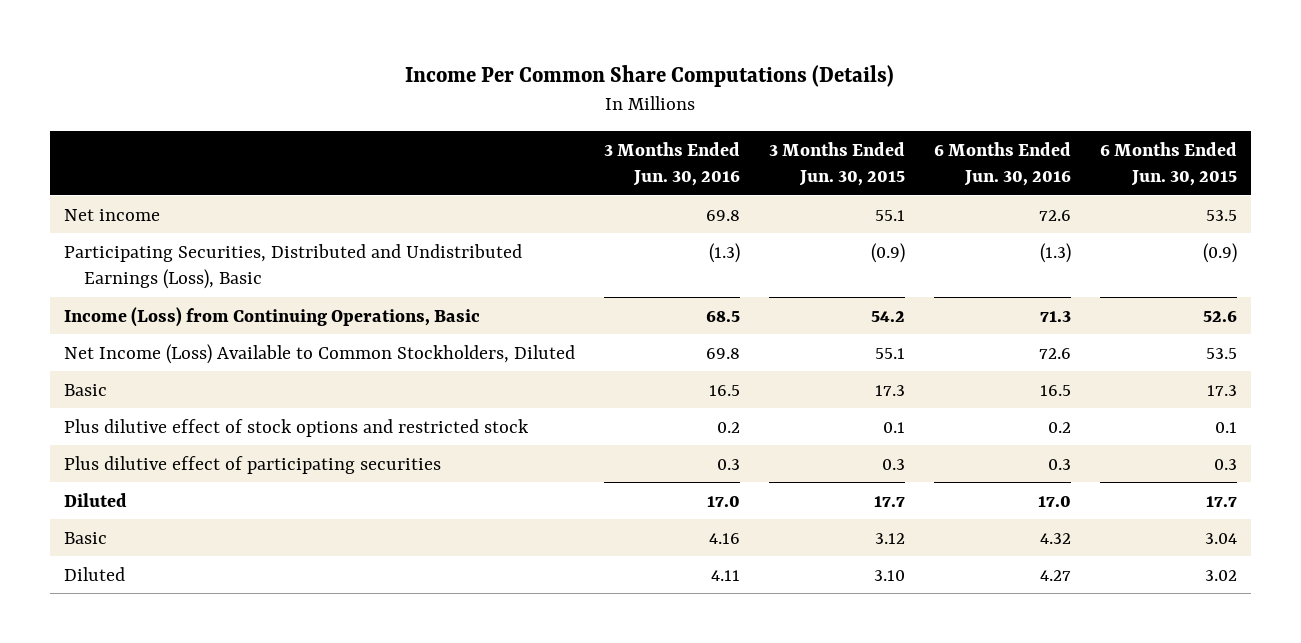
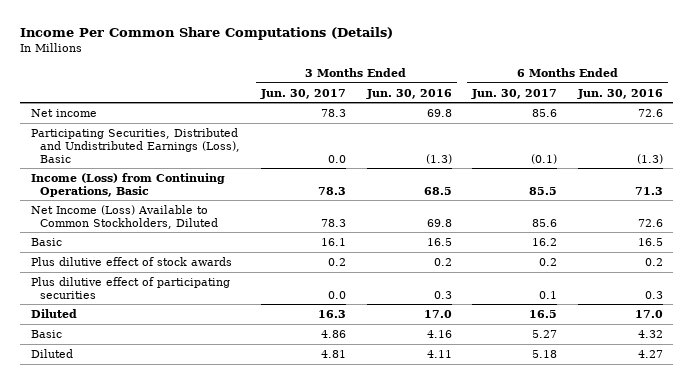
[768,141,905,186] 3 Months Ended Jun. 30, 2015 -> none
[1099,141,1237,186] 6 Months Ended Jun. 30, 2015 -> none
none -> [259,88,346,99] Jun. 30, 2017
none -> [471,88,558,99] Jun. 30, 2017
[64,418,530,437] Plus dilutive effect of stock options and restricted stock -> [30,256,232,266] Plus dilutive effect of stock awards

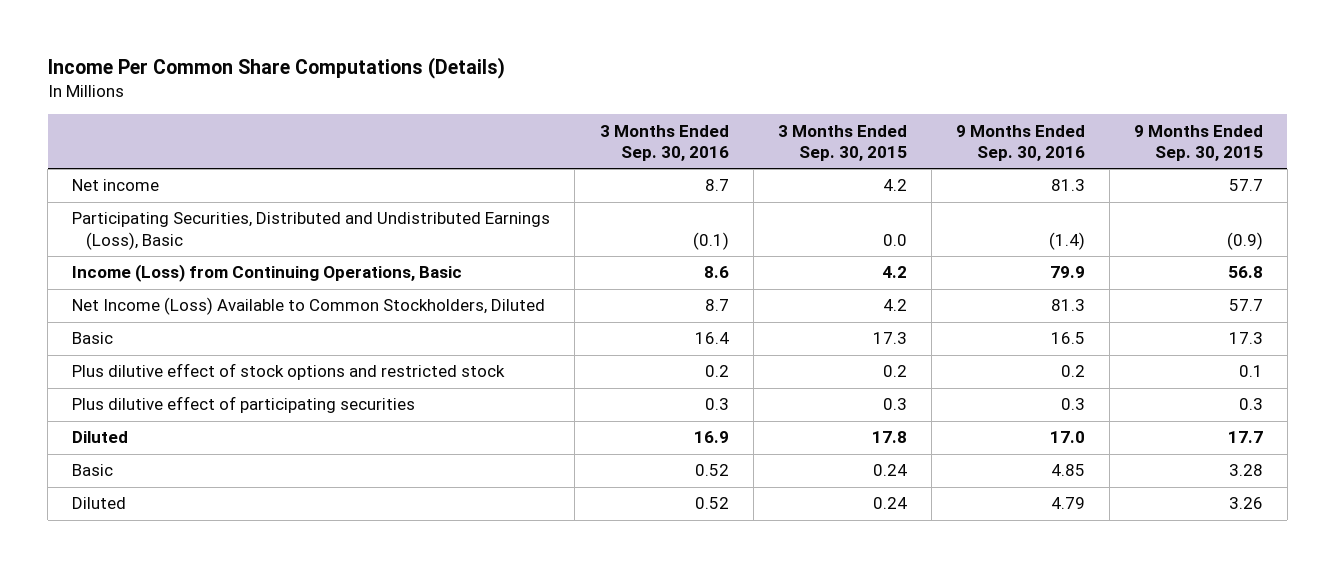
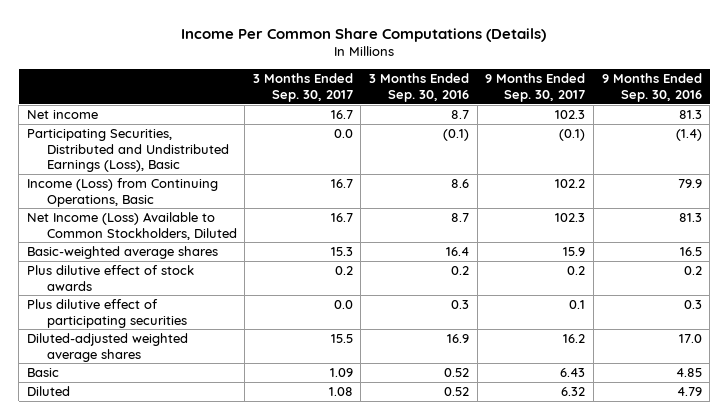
[777,124,907,162] 3 Months Ended Sep. 30, 2015 -> none
[1133,124,1263,162] 9 Months Ended Sep. 30, 2015 -> none
none -> [252,73,353,102] 3 Months Ended Sep. 30, 2017
none -> [485,73,586,102] 9 Months Ended Sep. 30, 2017
[72,332,114,345] Basic -> [26,245,218,259] Basic-weighted average shares
[72,363,506,381] Plus dilutive effect of stock options and restricted stock -> [26,264,194,291] Plus dilutive effect of stock awards
[72,431,129,444] Diluted -> [26,332,188,362] Diluted-adjusted weighted average shares

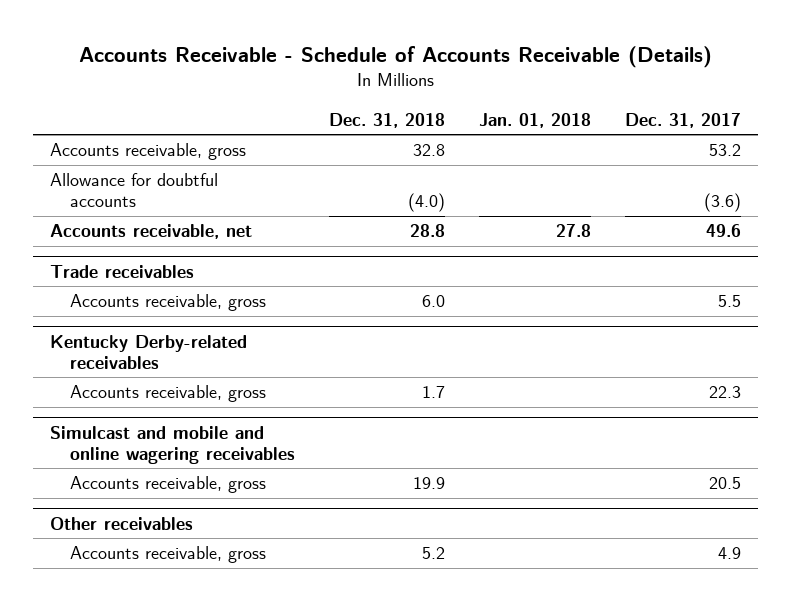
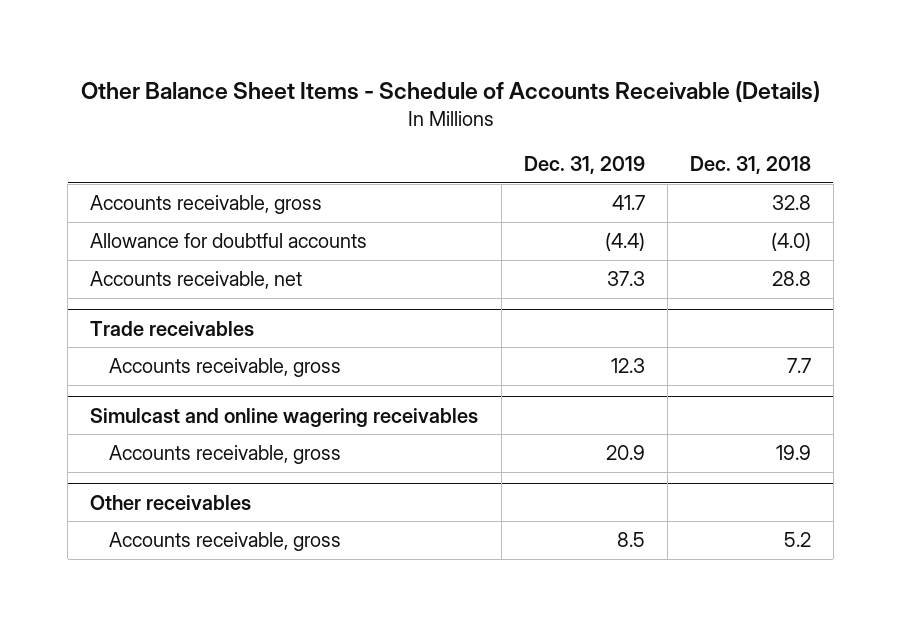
[78,45,712,68] Accounts Receivable - Schedule of Accounts Receivable (Details) -> [80,80,820,102] Other Balance Sheet Items - Schedule of Accounts Receivable (Details)
[479,112,592,128] Jan. 01, 2018 -> none
[625,112,742,128] Dec. 31, 2017 -> none
none -> [523,156,645,175] Dec. 31, 2019
[50,334,248,369] Kentucky Derby-related receivables -> none
[70,385,267,403] Accounts receivable, gross -> none
[422,295,446,308] 6.0 -> [786,358,811,374] 7.7
[50,425,296,464] Simulcast and mobile and online wagering receivables -> [90,407,479,427] Simulcast and online wagering receivables

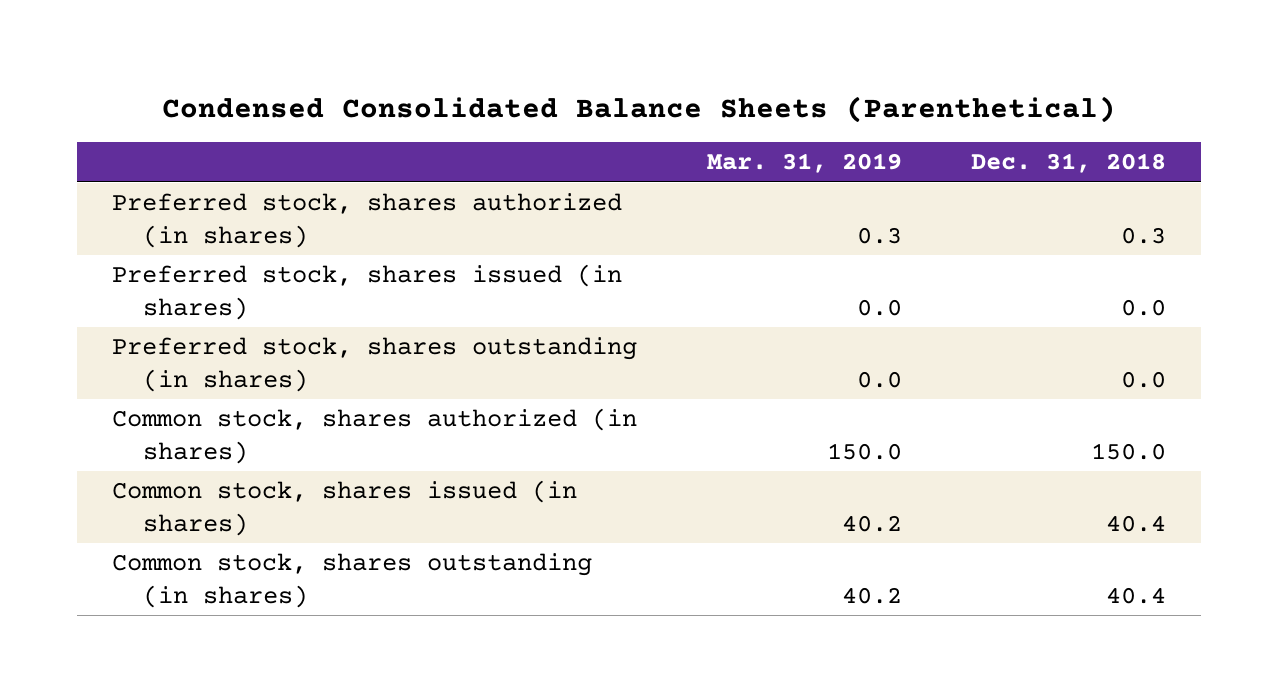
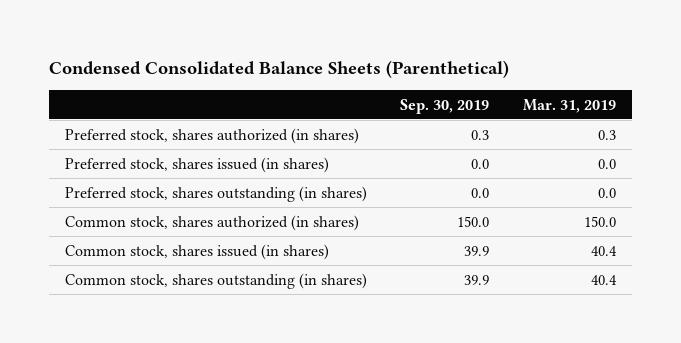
[971,153,1167,174] Dec. 31, 2018 -> none
none -> [400,98,490,114] Sep. 30, 2019
[841,514,902,532] 40.2 -> [590,245,617,256] 40.4
[841,586,902,604] 40.2 -> [590,274,617,285] 40.4

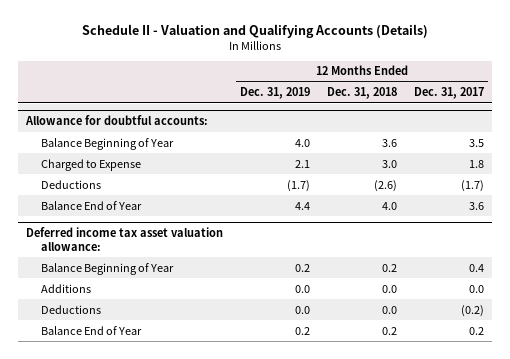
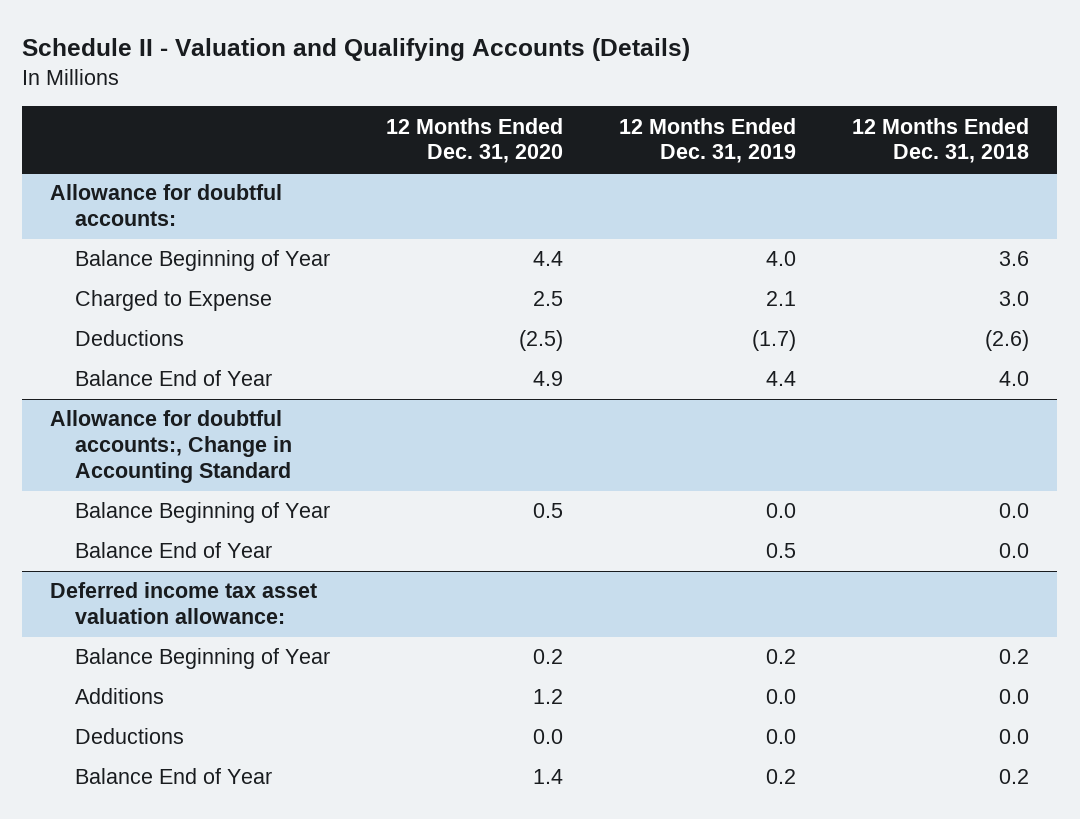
[413,87,484,100] Dec. 31, 2017 -> none
none -> [386,117,564,164] 12 Months Ended Dec. 31, 2020
none -> [50,410,293,483] Allowance for doubtful accounts:, Change in Accounting Standard
none -> [75,502,331,524] Balance Beginning of Year
none -> [75,542,273,559] Balance End of Year

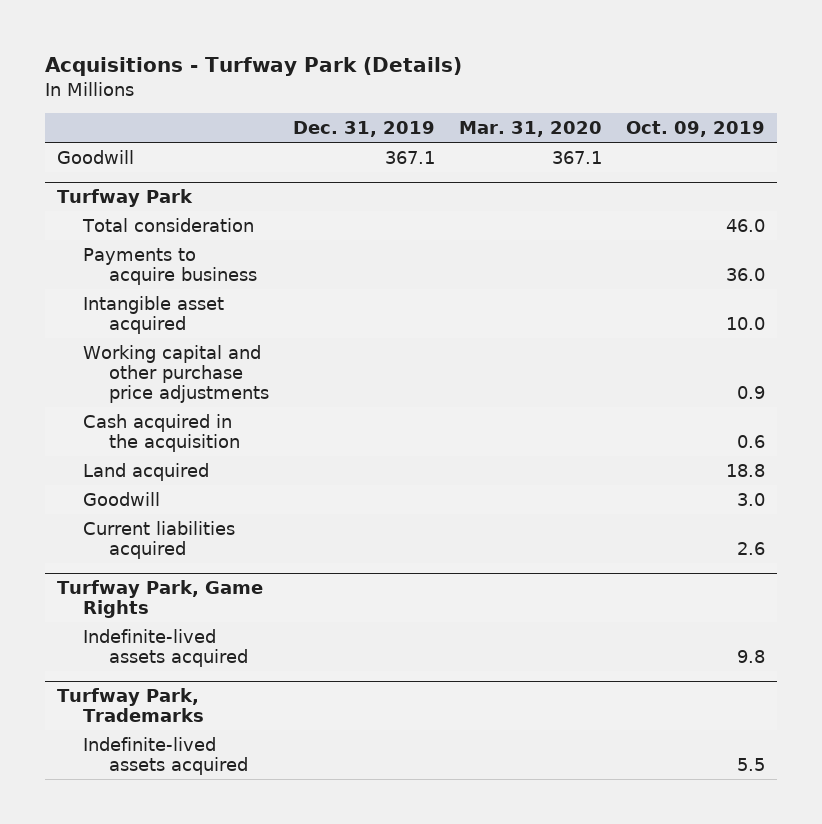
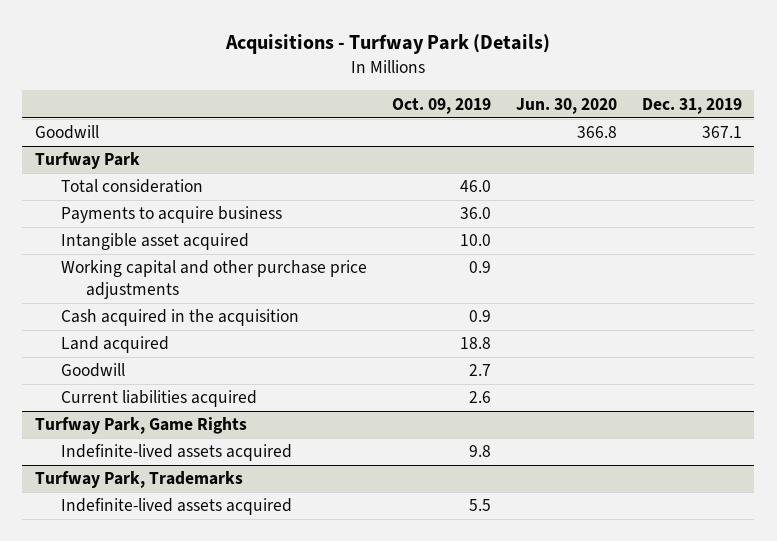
[459,120,603,137] Mar. 31, 2020 -> none
none -> [515,97,617,114] Jun. 30, 2020
[737,434,766,448] 0.6 -> [468,310,491,323] 0.9
[737,492,766,506] 3.0 -> [468,364,491,377] 2.7

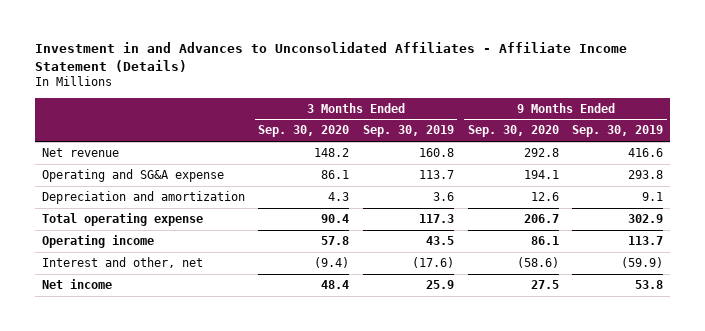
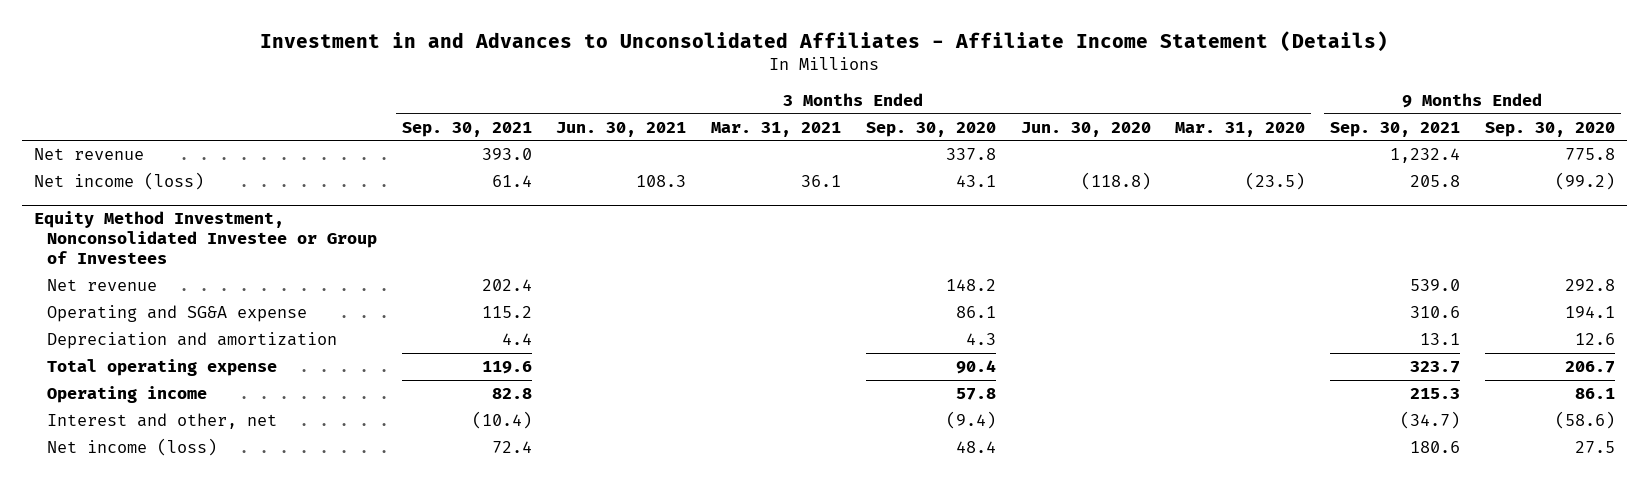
[363,125,455,138] Sep. 30, 2019 -> none
[572,125,664,138] Sep. 30, 2019 -> none
none -> [401,121,532,137] Sep. 30, 2021
none -> [556,121,687,137] Jun. 30, 2021
none -> [711,121,842,137] Mar. 31, 2021
none -> [1020,121,1151,137] Jun. 30, 2020
none -> [1175,121,1306,137] Mar. 31, 2020
none -> [1329,121,1460,137] Sep. 30, 2021
none -> [34,148,145,161] Net revenue
none -> [34,172,205,191] Net income (loss)
none -> [34,211,378,265] Equity Method Investment, Nonconsolidated Investee or Group of Investees
[41,279,112,290] Net income -> [47,438,218,457] Net income (loss)

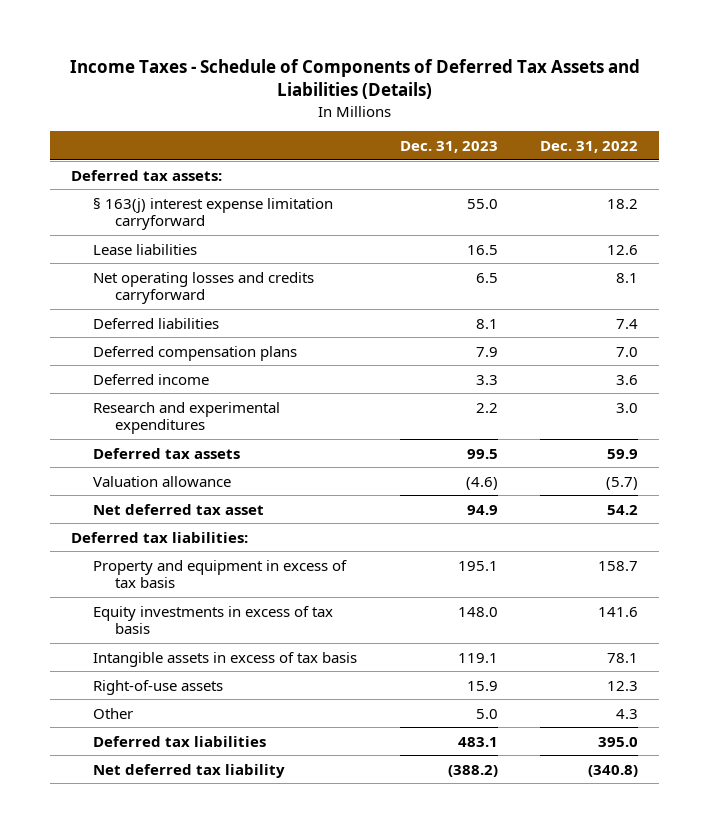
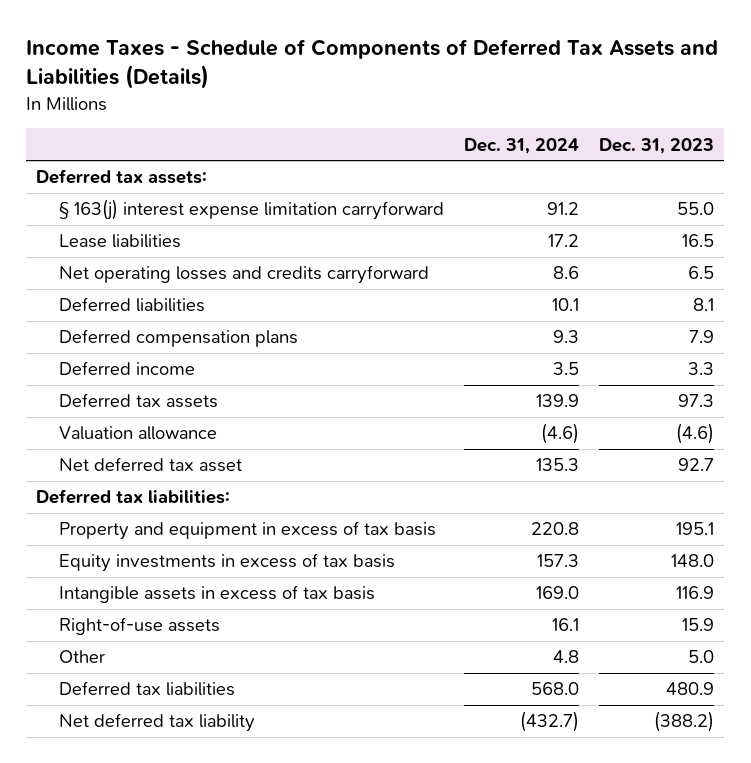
[539,141,638,154] Dec. 31, 2022 -> none
none -> [463,137,579,154] Dec. 31, 2024
[93,401,281,435] Research and experimental expenditures -> none
[466,448,498,459] 99.5 -> [678,394,715,408] 97.3
[466,504,498,515] 94.9 -> [678,458,715,472] 92.7
[457,652,498,663] 119.1 -> [676,586,715,600] 116.9
[457,736,498,747] 483.1 -> [666,682,715,696] 480.9

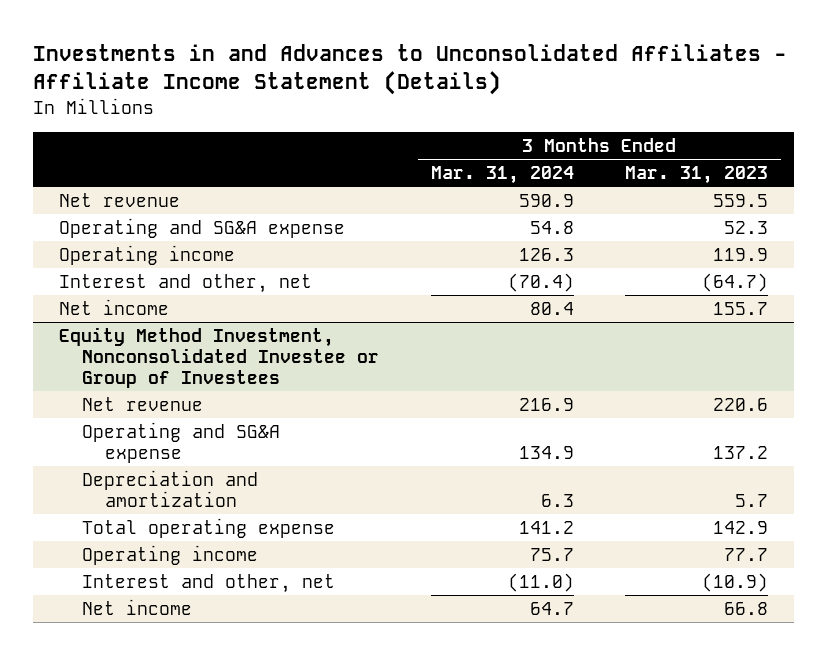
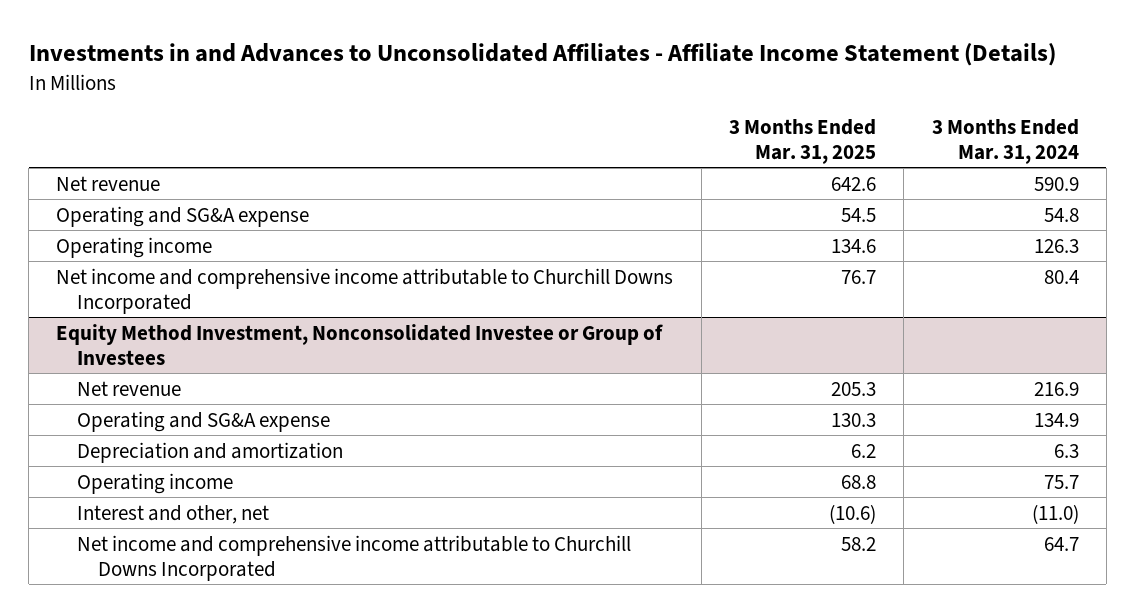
[625,166,769,185] Mar. 31, 2023 -> none
none -> [728,118,876,164] 3 Months Ended Mar. 31, 2025
[59,273,313,293] Interest and other, net -> none
[59,298,170,315] Net income -> [56,267,674,314] Net income and comprehensive income attributable to Churchill Downs Incorporated
[82,517,336,538] Total operating expense -> none
[82,598,193,615] Net income -> [77,534,632,581] Net income and comprehensive income attributable to Churchill Downs Incorporated

